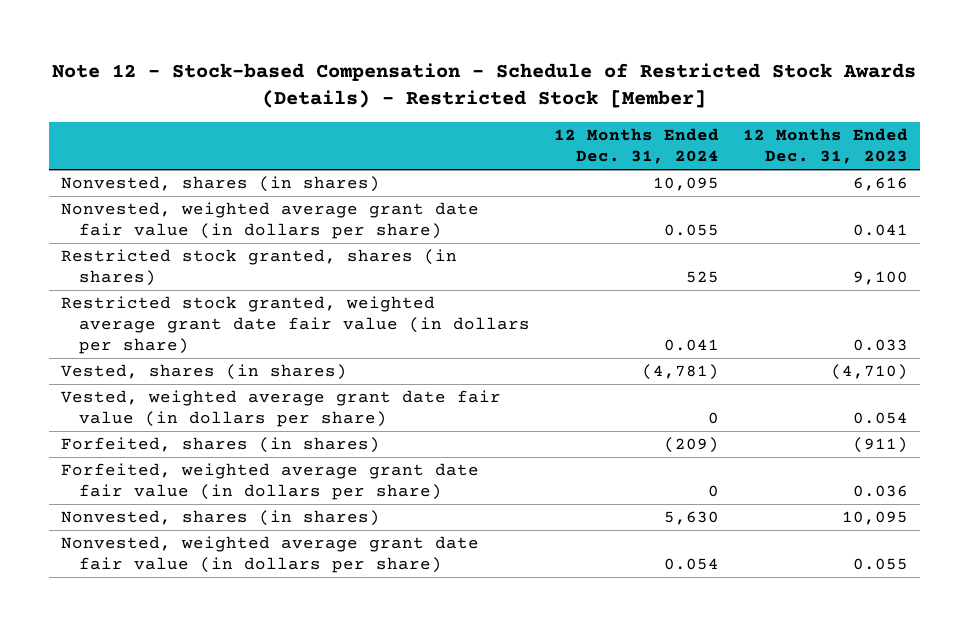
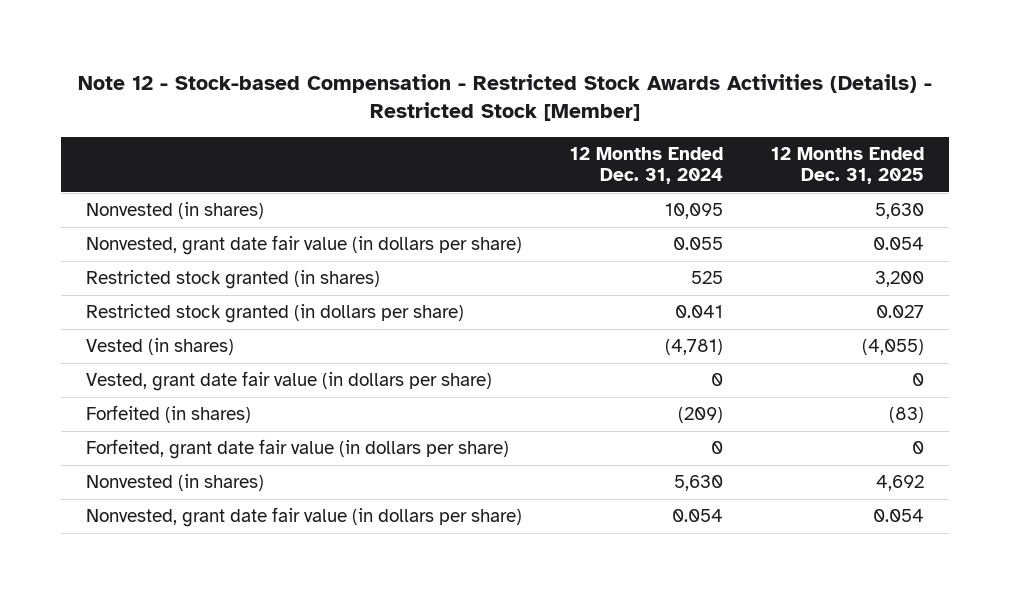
[52,62,917,109] Note 12 - Stock-based Compensation - Schedule of Restricted Stock Awards (Details) - Restricted Stock [Member] -> [77,73,932,122] Note 12 - Stock-based Compensation - Restricted Stock Awards Activities (Details) - Restricted Stock [Member]
[742,128,908,165] 12 Months Ended Dec. 31, 2023 -> none
none -> [771,146,925,184] 12 Months Ended Dec. 31, 2025
[61,176,381,193] Nonvested, shares (in shares) -> [85,202,264,220] Nonvested (in shares)
[61,202,480,240] Nonvested, weighted average grant date fair value (in dollars per share) -> [85,235,522,256] Nonvested, grant date fair value (in dollars per share)
[61,249,458,287] Restricted stock granted, shares (in shares) -> [85,270,380,290] Restricted stock granted (in shares)
[61,296,531,355] Restricted stock granted, weighted average grant date fair value (in dollars per share) -> [85,304,464,324] Restricted stock granted (in dollars per share)
[61,364,348,381] Vested, shares (in shares) -> [85,338,234,356] Vested (in shares)
[61,390,502,428] Vested, weighted average grant date fair value (in dollars per share) -> [85,371,492,392] Vested, grant date fair value (in dollars per share)
[61,437,381,454] Forfeited, shares (in shares) -> [85,405,251,424] Forfeited (in shares)
[61,463,480,501] Forfeited, weighted average grant date fair value (in dollars per share) -> [85,439,509,460] Forfeited, grant date fair value (in dollars per share)
[61,510,381,527] Nonvested, shares (in shares) -> [85,474,264,492] Nonvested (in shares)
[61,536,480,574] Nonvested, weighted average grant date fair value (in dollars per share) -> [85,507,522,528] Nonvested, grant date fair value (in dollars per share)

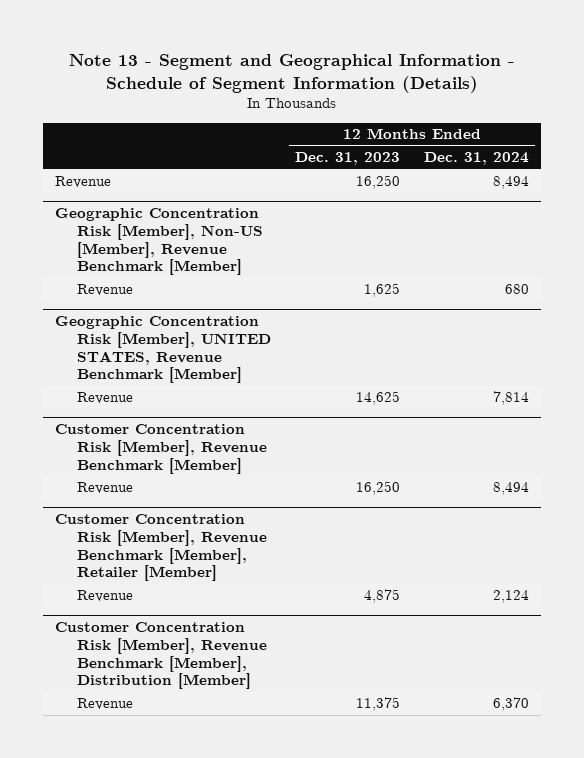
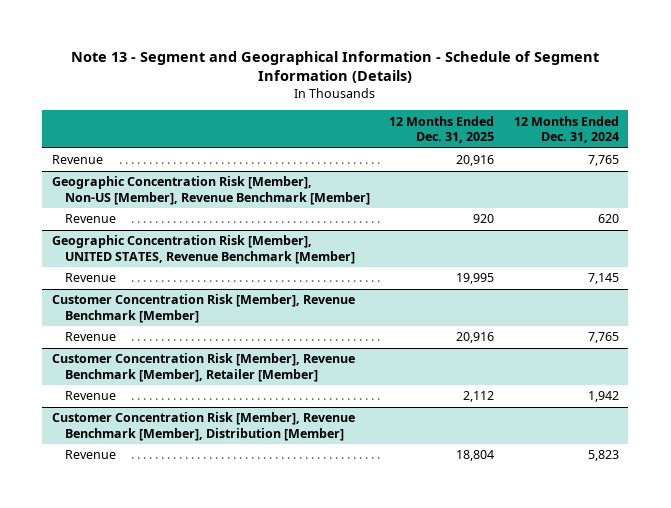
[294,152,400,166] Dec. 31, 2023 -> none
none -> [389,115,495,144] 12 Months Ended Dec. 31, 2025
[492,176,529,190] 8,494 -> [587,155,619,167] 7,765
[504,284,529,295] 680 -> [597,214,619,224] 620
[492,391,529,406] 7,814 -> [587,273,619,285] 7,145
[492,482,529,496] 8,494 -> [587,332,619,344] 7,765
[492,590,529,604] 2,124 -> [587,391,619,403] 1,942
[492,697,529,712] 6,370 -> [587,450,619,462] 5,823

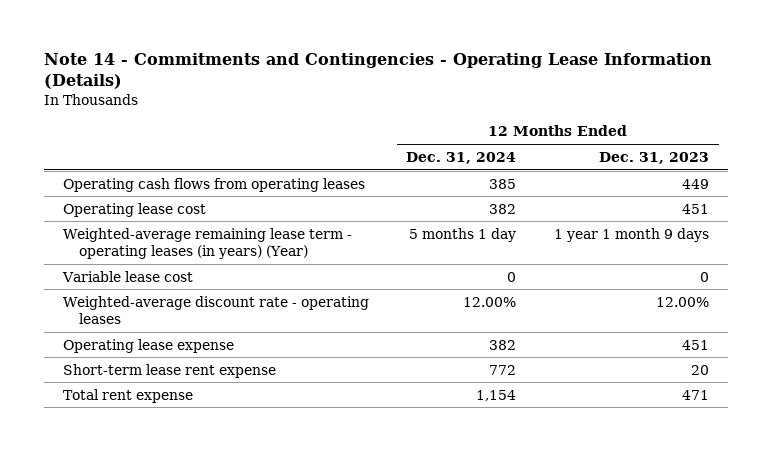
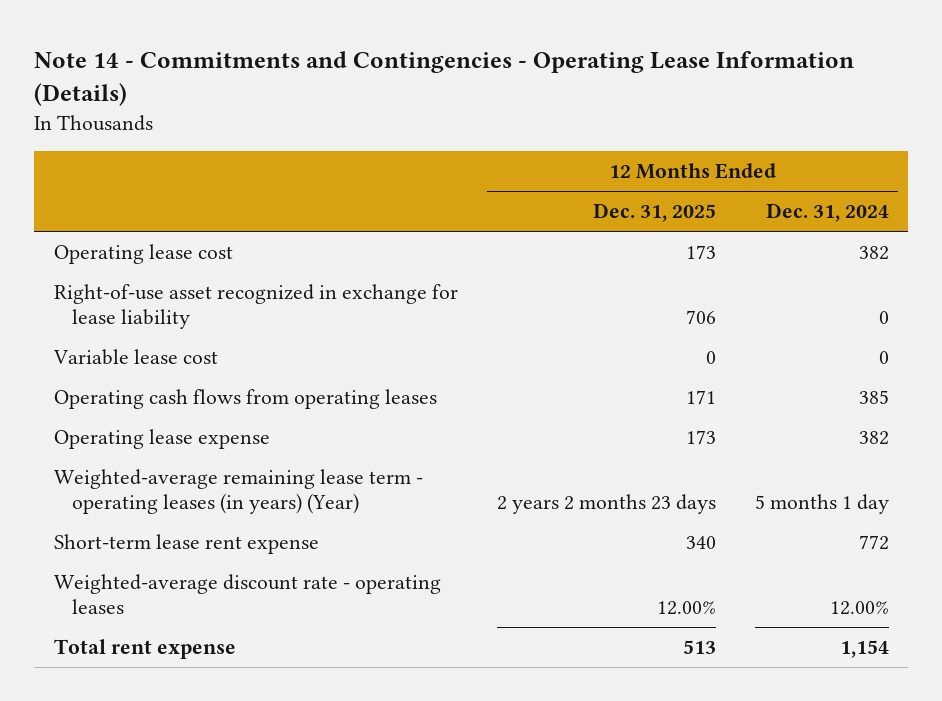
[599,151,710,164] Dec. 31, 2023 -> none
none -> [592,203,716,223] Dec. 31, 2025
none -> [53,283,458,329] Right-of-use asset recognized in exchange for lease liability
[62,177,365,192] Operating cash flows from operating leases -> [53,388,437,409] Operating cash flows from operating leases
[62,227,352,259] Weighted-average remaining lease term - operating leases (in years) (Year) -> [53,468,423,514] Weighted-average remaining lease term - operating leases (in years) (Year)
[62,295,369,324] Weighted-average discount rate - operating leases -> [53,573,441,614] Weighted-average discount rate - operating leases

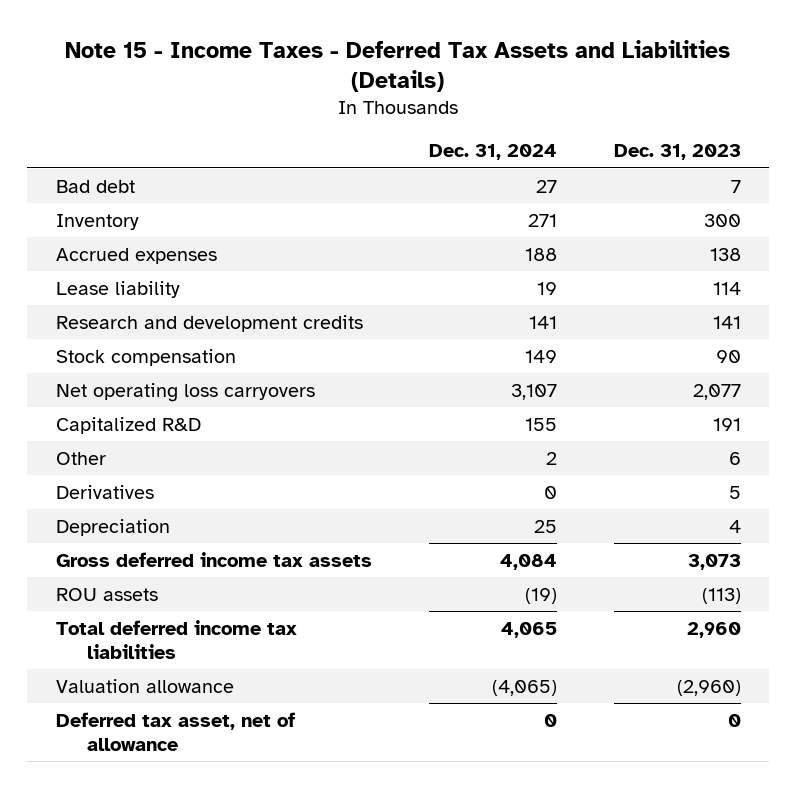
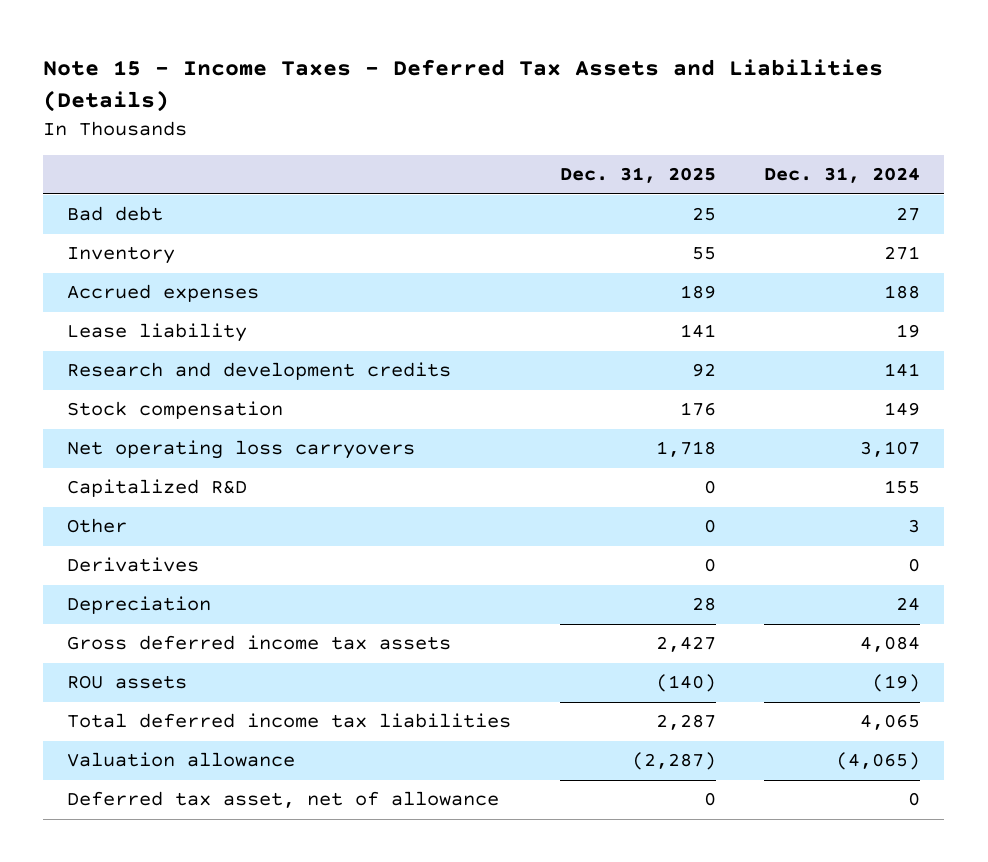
[613,144,741,161] Dec. 31, 2023 -> none
none -> [559,167,716,184] Dec. 31, 2025
[545,451,557,465] 2 -> [908,519,921,534] 3
[533,519,557,533] 25 -> [896,597,921,612] 24

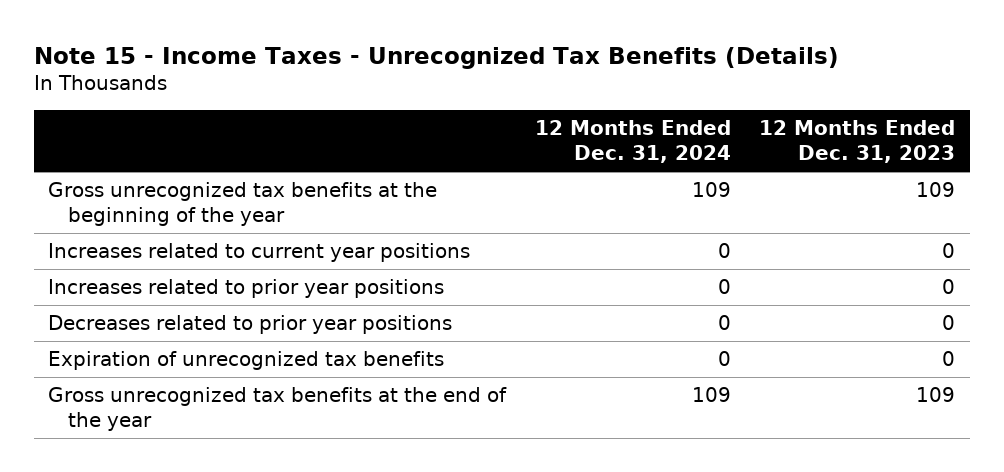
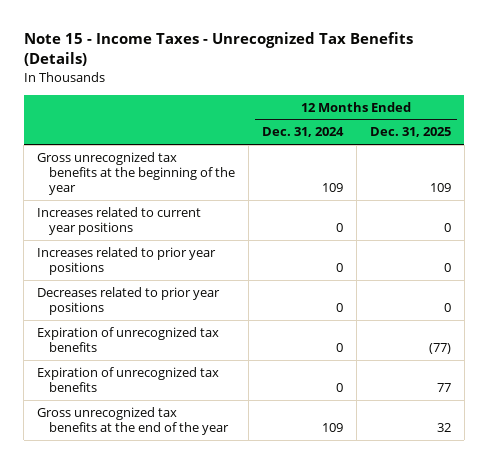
[759,120,956,164] 12 Months Ended Dec. 31, 2023 -> none
none -> [369,127,451,138] Dec. 31, 2025
none -> [37,367,220,393] Expiration of unrecognized tax benefits

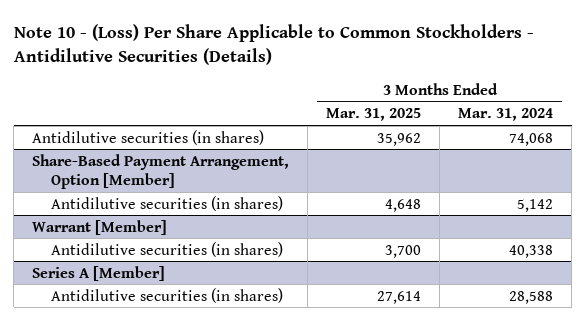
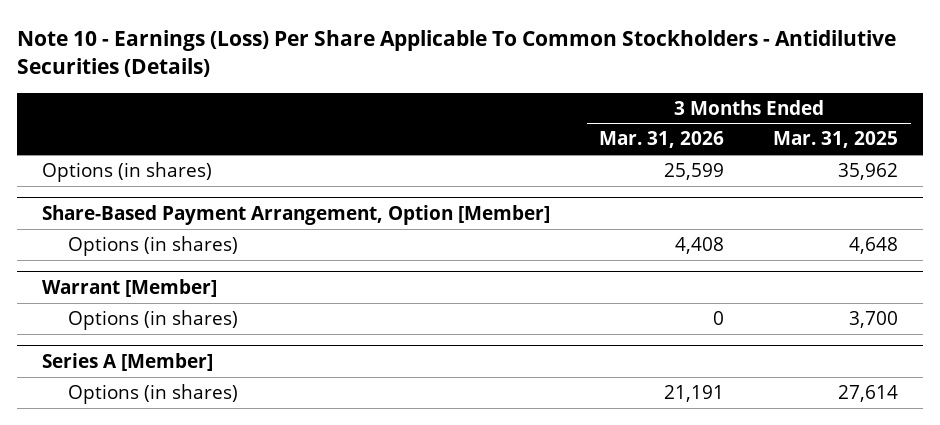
[13,23,534,66] Note 10 - (Loss) Per Share Applicable to Common Stockholders - Antidilutive Securities (Details) -> [17,29,897,78] Note 10 - Earnings (Loss) Per Share Applicable To Common Stockholders - Antidilutive Securities (Details)
[458,108,554,122] Mar. 31, 2024 -> none
none -> [599,131,725,149] Mar. 31, 2026
[32,129,265,145] Antidilutive securities (in shares) -> [41,161,212,182] Options (in shares)
[50,195,283,211] Antidilutive securities (in shares) -> [67,235,238,256] Options (in shares)
[50,241,283,257] Antidilutive securities (in shares) -> [67,309,238,330] Options (in shares)
[50,287,283,303] Antidilutive securities (in shares) -> [67,383,238,404] Options (in shares)

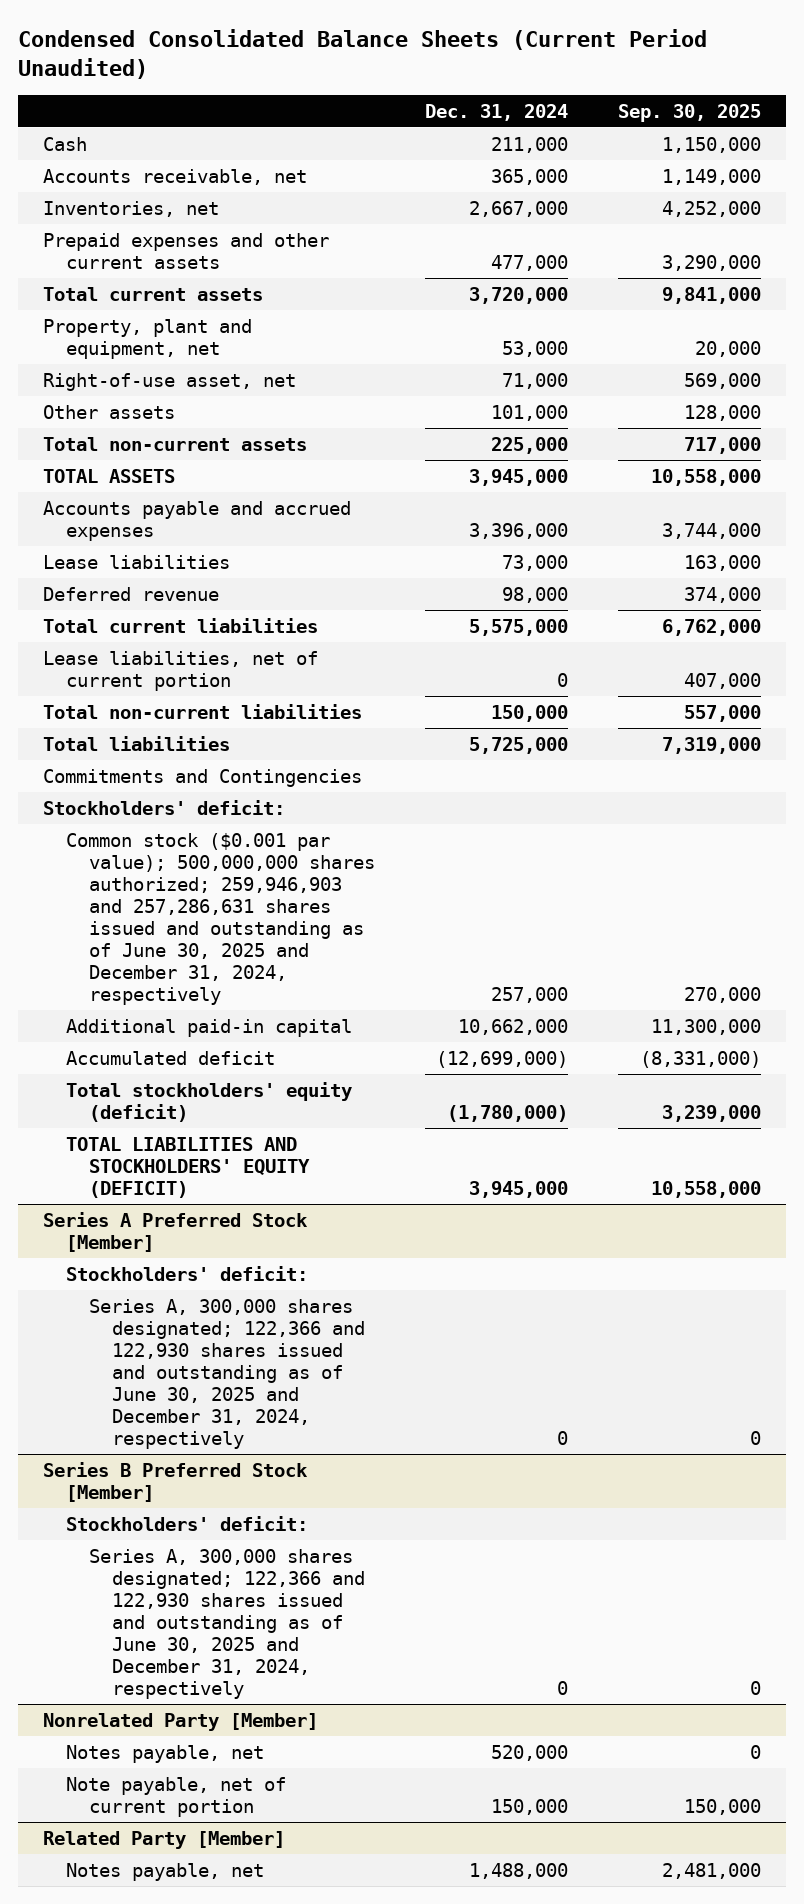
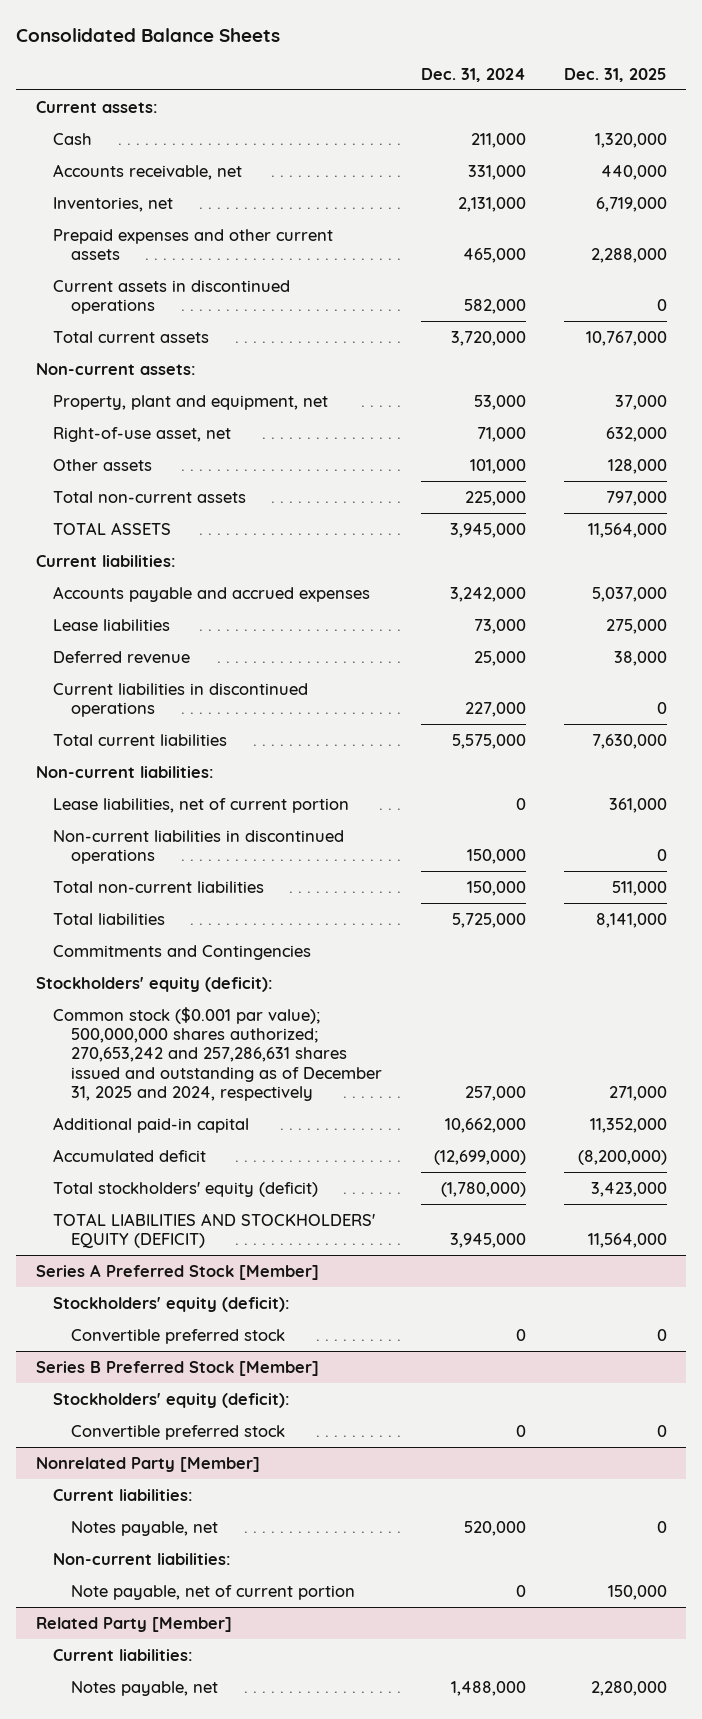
[18,29,708,80] Condensed Consolidated Balance Sheets (Current Period Unaudited) -> [16,27,281,42] Consolidated Balance Sheets
[617,103,761,122] Sep. 30, 2025 -> none
none -> [563,68,667,83] Dec. 31, 2025
none -> [35,100,158,113] Current assets:
[490,168,568,185] 365,000 -> [467,164,526,180] 331,000
[468,200,568,217] 2,667,000 -> [457,196,526,212] 2,131,000
[490,254,568,271] 477,000 -> [462,247,526,263] 465,000
none -> [53,279,291,314] Current assets in discontinued operations
none -> [35,362,196,375] Non-current assets:
none -> [35,554,176,567] Current liabilities:
[468,522,568,539] 3,396,000 -> [449,586,526,602] 3,242,000
[501,586,568,603] 98,000 -> [473,650,526,666] 25,000
none -> [53,682,309,717] Current liabilities in discontinued operations
none -> [35,765,214,778] Non-current liabilities:
none -> [53,829,345,864] Non-current liabilities in discontinued operations
[43,799,286,815] Stockholders' deficit: -> [35,976,273,992] Stockholders' equity (deficit):
[66,832,375,1005] Common stock ($0.001 par value); 500,000,000 shares authorized; 259,946,903 and 257,286,631 shares issued and outstanding as of June 30, 2025 and December 31, 2024, respectively -> [53,1006,383,1101] Common stock ($0.001 par value); 500,000,000 shares authorized; 270,653,242 and 257,286,631 shares issued and outstanding as of December 31, 2025 and 2024, respectively
[66,1265,309,1281] Stockholders' deficit: -> [53,1296,291,1312] Stockholders' equity (deficit):
[88,1298,365,1449] Series A, 300,000 shares designated; 122,366 and 122,930 shares issued and outstanding as of June 30, 2025 and December 31, 2024, respectively -> [71,1328,286,1344] Convertible preferred stock
[66,1515,309,1531] Stockholders' deficit: -> [53,1392,291,1408] Stockholders' equity (deficit):
[88,1548,365,1699] Series A, 300,000 shares designated; 122,366 and 122,930 shares issued and outstanding as of June 30, 2025 and December 31, 2024, respectively -> [71,1424,286,1440] Convertible preferred stock
none -> [53,1488,194,1501] Current liabilities:
none -> [53,1552,232,1565] Non-current liabilities:
[490,1798,568,1815] 150,000 -> [515,1584,526,1597] 0
none -> [53,1648,194,1661] Current liabilities:

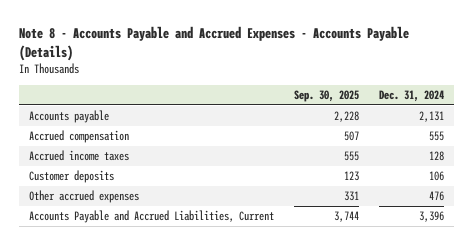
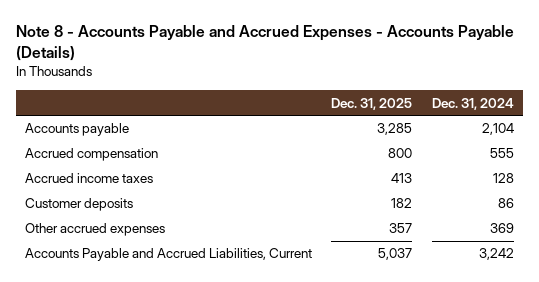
[294,90,360,103] Sep. 30, 2025 -> none
none -> [331,97,413,110] Dec. 31, 2025
[418,111,444,123] 2,131 -> [481,123,514,136] 2,104
[428,171,444,182] 106 -> [497,198,514,209] 86
[428,191,444,202] 476 -> [489,223,514,234] 369
[418,211,444,223] 3,396 -> [478,248,514,261] 3,242

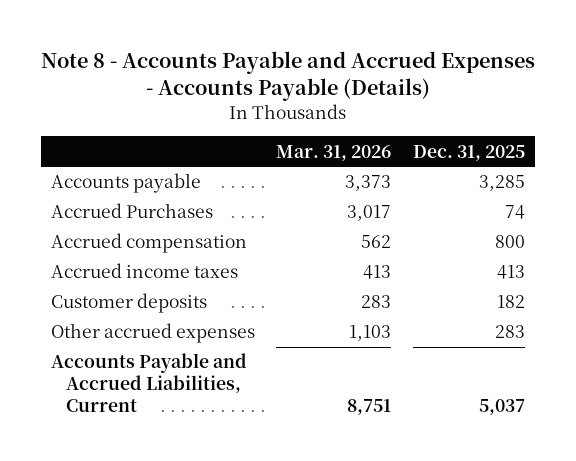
[431,97,514,110] Dec. 31, 2024 -> none
none -> [276,144,392,161] Mar. 31, 2026
none -> [51,203,214,219] Accrued Purchases
[389,223,413,234] 357 -> [494,325,525,339] 283

